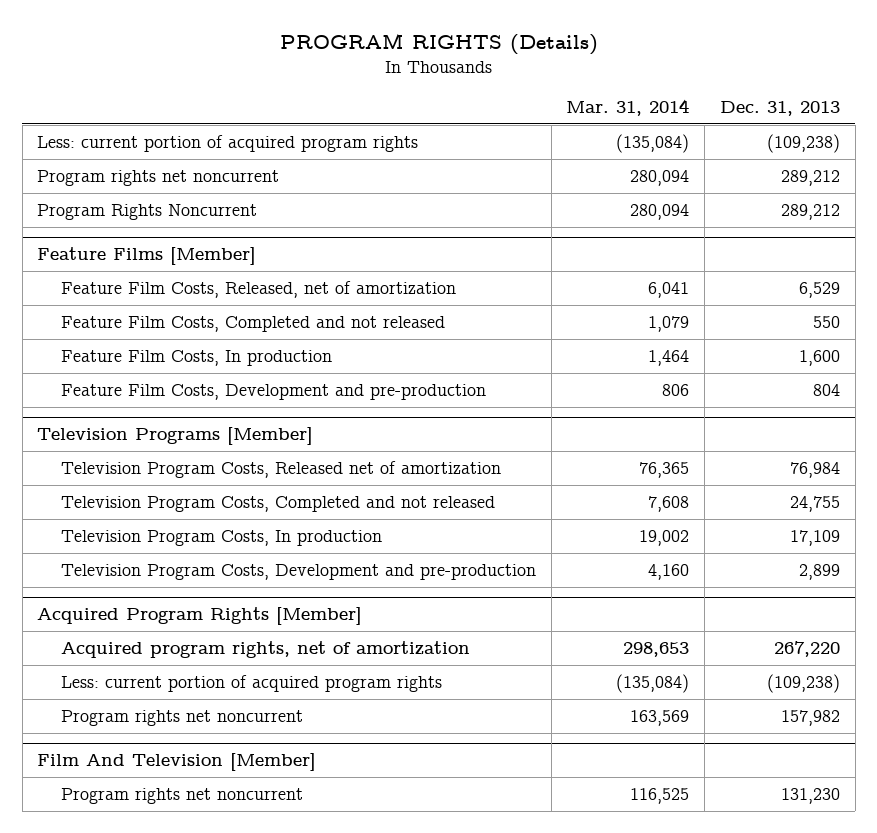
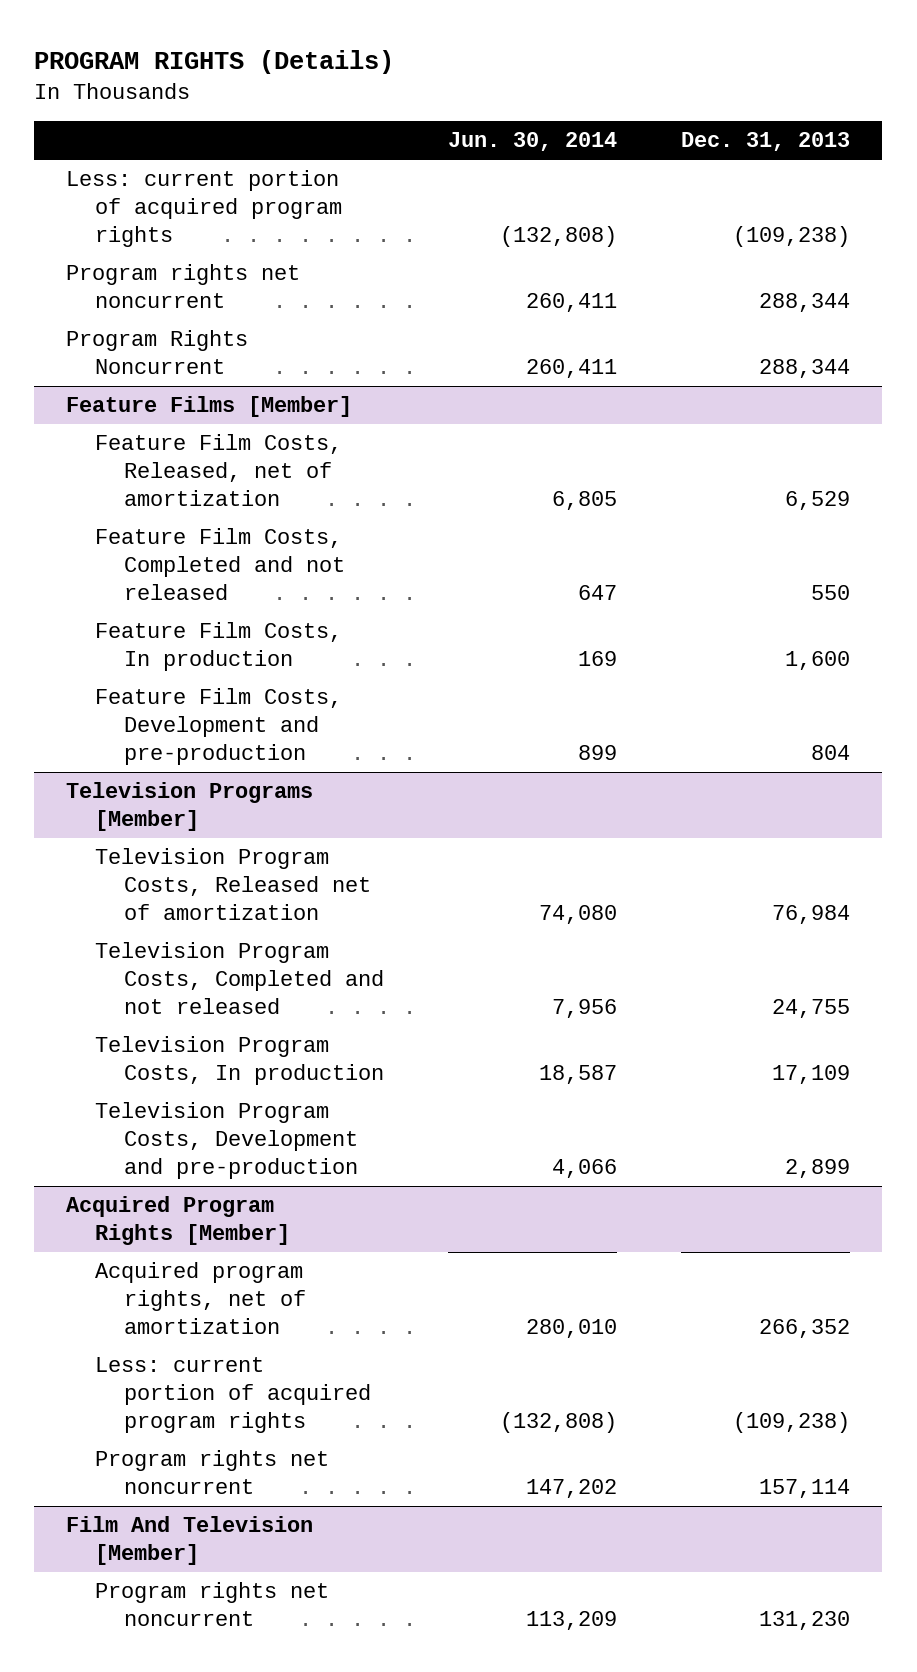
[566,98,690,116] Mar. 31, 2014 -> none
none -> [448,132,618,152] Jun. 30, 2014
[780,169,840,186] 289,212 -> [759,293,851,313] 288,344
[780,203,840,220] 289,212 -> [759,359,851,379] 288,344
[773,640,840,657] 267,220 -> [759,1318,851,1338] 266,352
[780,709,840,726] 157,982 -> [759,1479,851,1499] 157,114

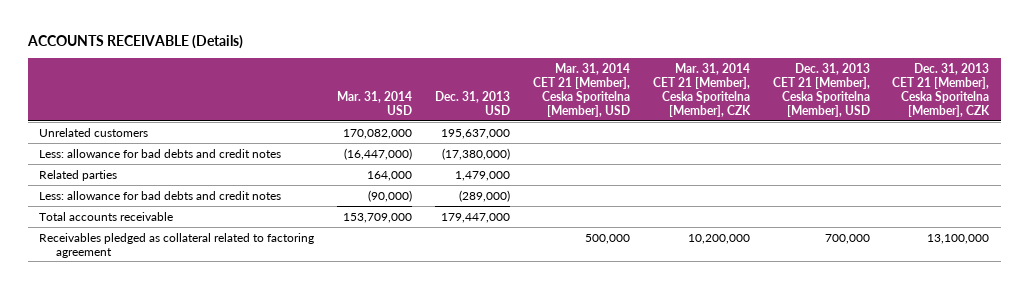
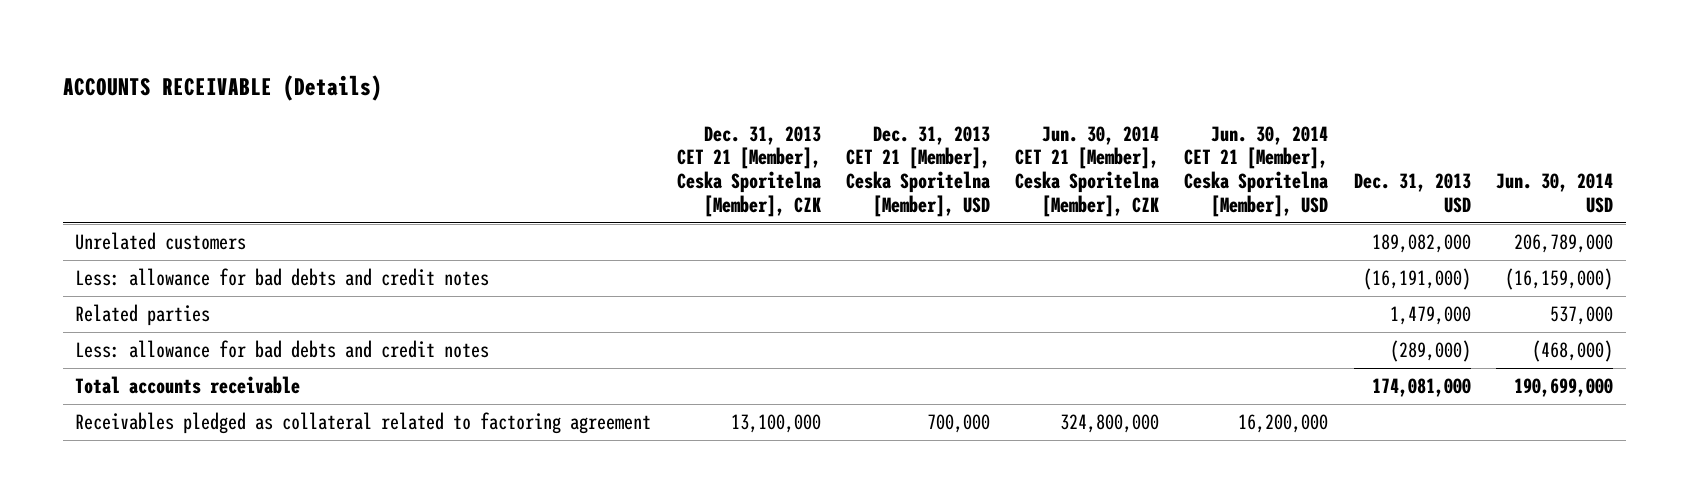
[337,90,413,115] Mar. 31, 2014 USD -> none
[532,62,630,117] Mar. 31, 2014 CET 21 [Member], Ceska Sporitelna [Member], USD -> none
[652,62,751,117] Mar. 31, 2014 CET 21 [Member], Ceska Sporitelna [Member], CZK -> none
none -> [1015,125,1161,218] Jun. 30, 2014 CET 21 [Member], Ceska Sporitelna [Member], CZK
none -> [1184,125,1330,218] Jun. 30, 2014 CET 21 [Member], Ceska Sporitelna [Member], USD
none -> [1496,173,1614,214] Jun. 30, 2014 USD
[441,128,511,139] 195,637,000 -> [1371,234,1471,254] 189,082,000
[442,147,511,160] (17,380,000) -> [1362,268,1471,291] (16,191,000)
[441,212,511,223] 179,447,000 -> [1371,378,1471,398] 174,081,000

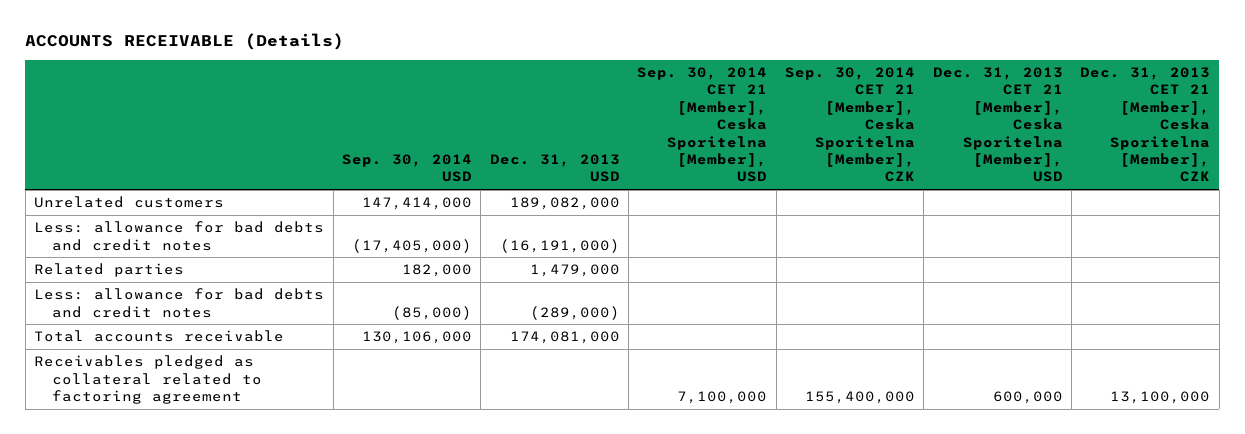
[1015,125,1161,218] Jun. 30, 2014 CET 21 [Member], Ceska Sporitelna [Member], CZK -> none
[1184,125,1330,218] Jun. 30, 2014 CET 21 [Member], Ceska Sporitelna [Member], USD -> none
[1496,173,1614,214] Jun. 30, 2014 USD -> none
none -> [341,153,472,183] Sep. 30, 2014 USD
none -> [637,67,768,183] Sep. 30, 2014 CET 21 [Member], Ceska Sporitelna [Member], USD
none -> [785,67,916,183] Sep. 30, 2014 CET 21 [Member], Ceska Sporitelna [Member], CZK
[926,414,990,434] 700,000 -> [992,390,1063,404] 600,000

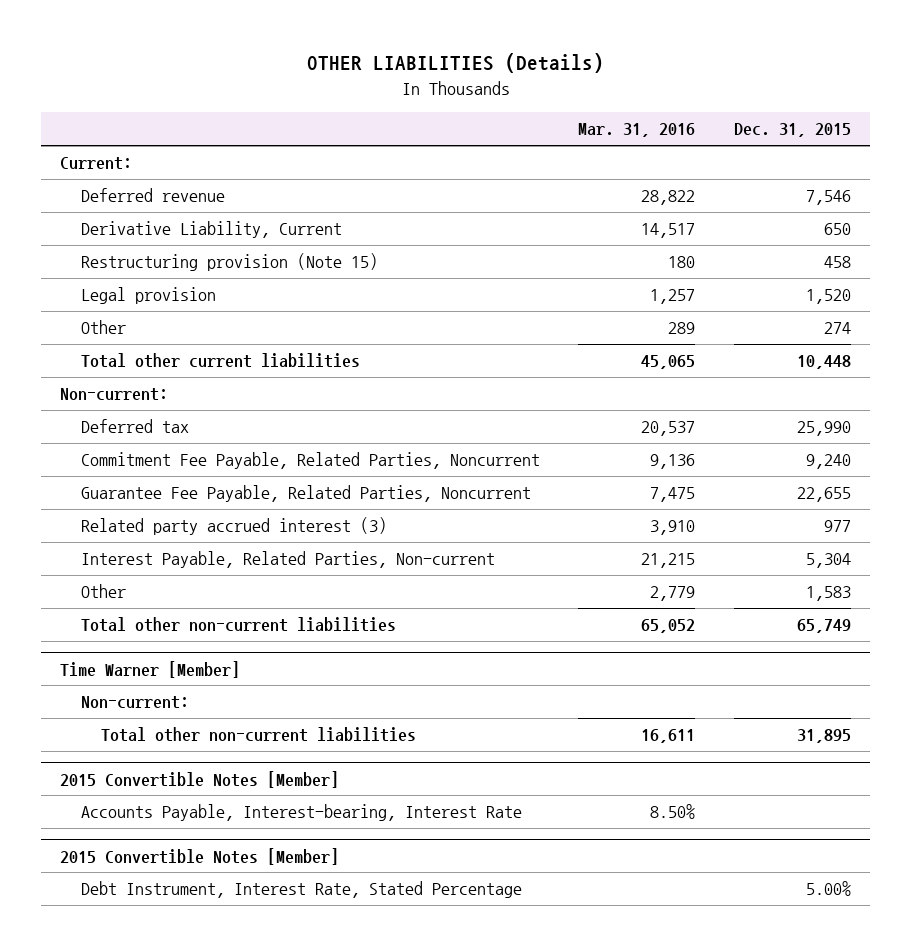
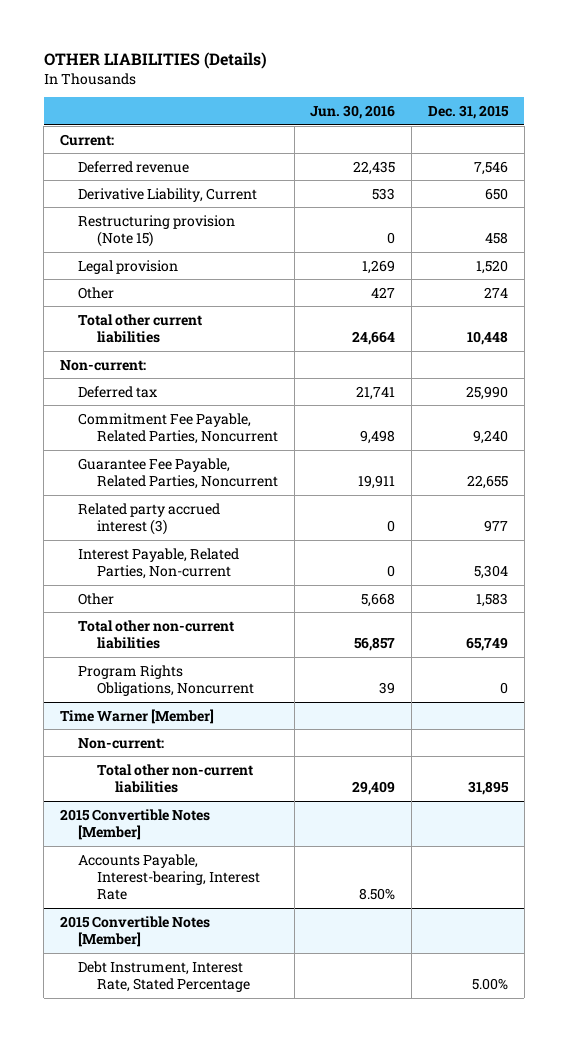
[578,123,696,138] Mar. 31, 2016 -> none
none -> [310,105,396,120] Jun. 30, 2016
none -> [78,664,254,696] Program Rights Obligations, Noncurrent

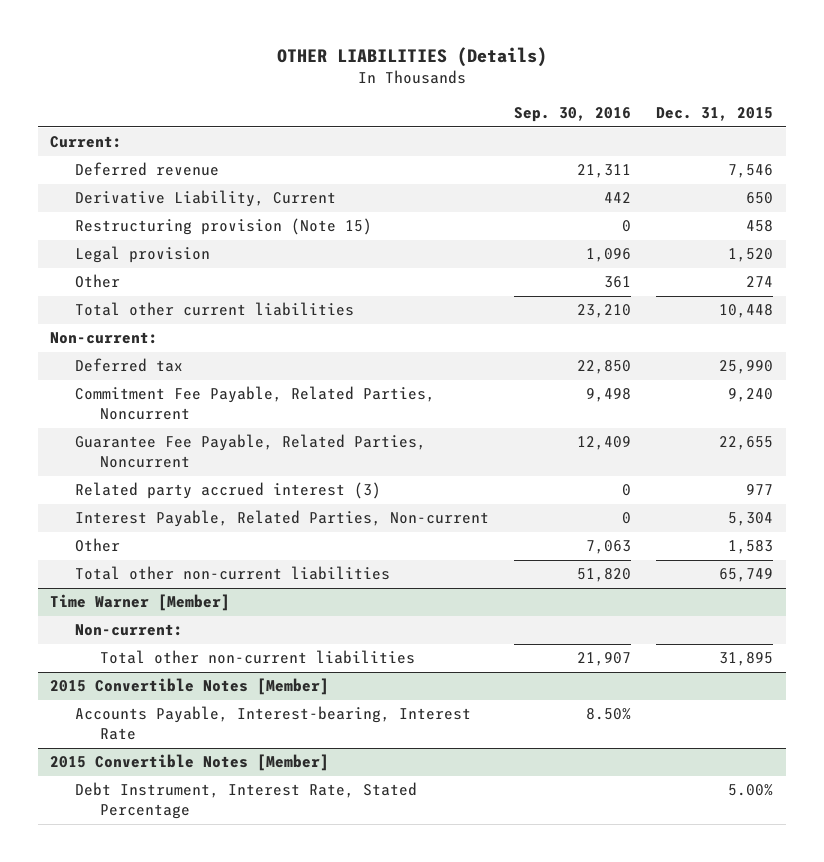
[310,105,396,120] Jun. 30, 2016 -> none
none -> [514,107,632,123] Sep. 30, 2016
[78,664,254,696] Program Rights Obligations, Noncurrent -> none

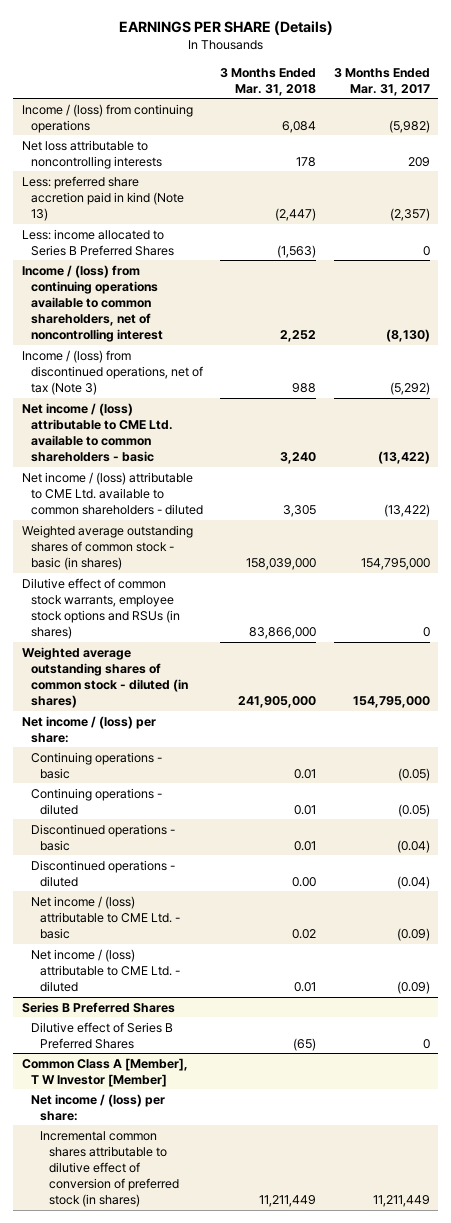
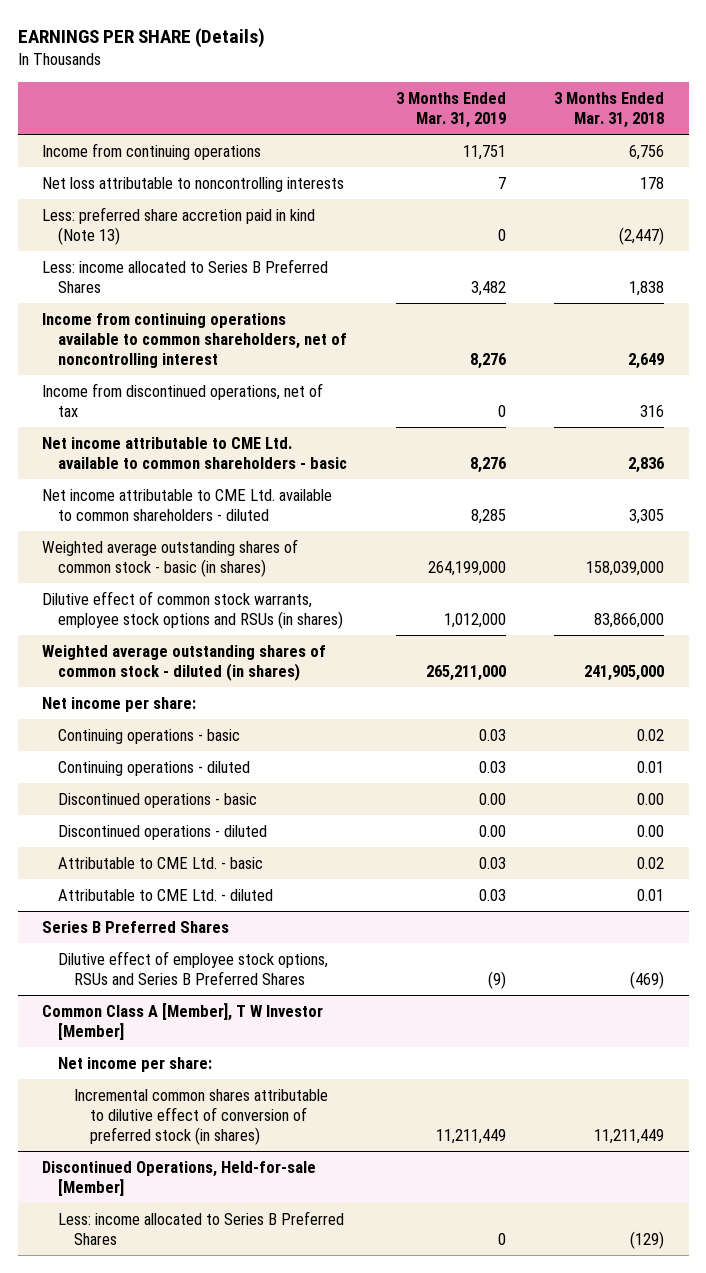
[333,67,430,96] 3 Months Ended Mar. 31, 2017 -> none
none -> [395,91,506,128] 3 Months Ended Mar. 31, 2019
[21,103,193,133] Income / (loss) from continuing operations -> [42,143,262,161] Income from continuing operations
[282,120,317,133] 6,084 -> [629,145,665,161] 6,756
[277,244,317,258] (1,563) -> [629,280,665,296] 1,838
[21,264,163,343] Income / (loss) from continuing operations available to common shareholders, net of noncontrolling interest -> [42,313,348,368] Income from continuing operations available to common shareholders, net of noncontrolling interest
[280,330,317,343] 2,252 -> [628,352,665,369] 2,649
[21,349,203,395] Income / (loss) from discontinued operations, net of tax (Note 3) -> [42,383,324,417] Income from discontinued operations, net of tax
[292,382,317,393] 988 -> [640,404,665,417] 316
[21,402,173,463] Net income / (loss) attributable to CME Ltd. available to common shareholders - basic -> [42,437,348,469] Net income attributable to CME Ltd. available to common shareholders - basic
[280,452,317,465] 3,240 -> [628,456,665,473] 2,836
[21,471,203,515] Net income / (loss) attributable to CME Ltd. available to common shareholders - diluted -> [42,489,333,521] Net income attributable to CME Ltd. available to common shareholders - diluted
[21,715,156,743] Net income / (loss) per share: -> [42,697,197,713] Net income per share:
[294,768,317,779] 0.01 -> [637,729,665,742] 0.02
[294,840,317,851] 0.01 -> [637,793,665,806] 0.00
[30,895,181,939] Net income / (loss) attributable to CME Ltd. - basic -> [58,857,264,870] Attributable to CME Ltd. - basic
[30,948,181,992] Net income / (loss) attributable to CME Ltd. - diluted -> [58,889,274,902] Attributable to CME Ltd. - diluted
[30,1021,173,1049] Dilutive effect of Series B Preferred Shares -> [58,951,329,985] Dilutive effect of employee stock options, RSUs and Series B Preferred Shares
[293,1037,317,1051] (65) -> [630,970,665,989] (469)
[30,1093,165,1121] Net income / (loss) per share: -> [58,1057,213,1073] Net income per share:
none -> [42,1161,317,1196] Discontinued Operations, Held-for-sale [Member]
none -> [58,1211,345,1245] Less: income allocated to Series B Preferred Shares

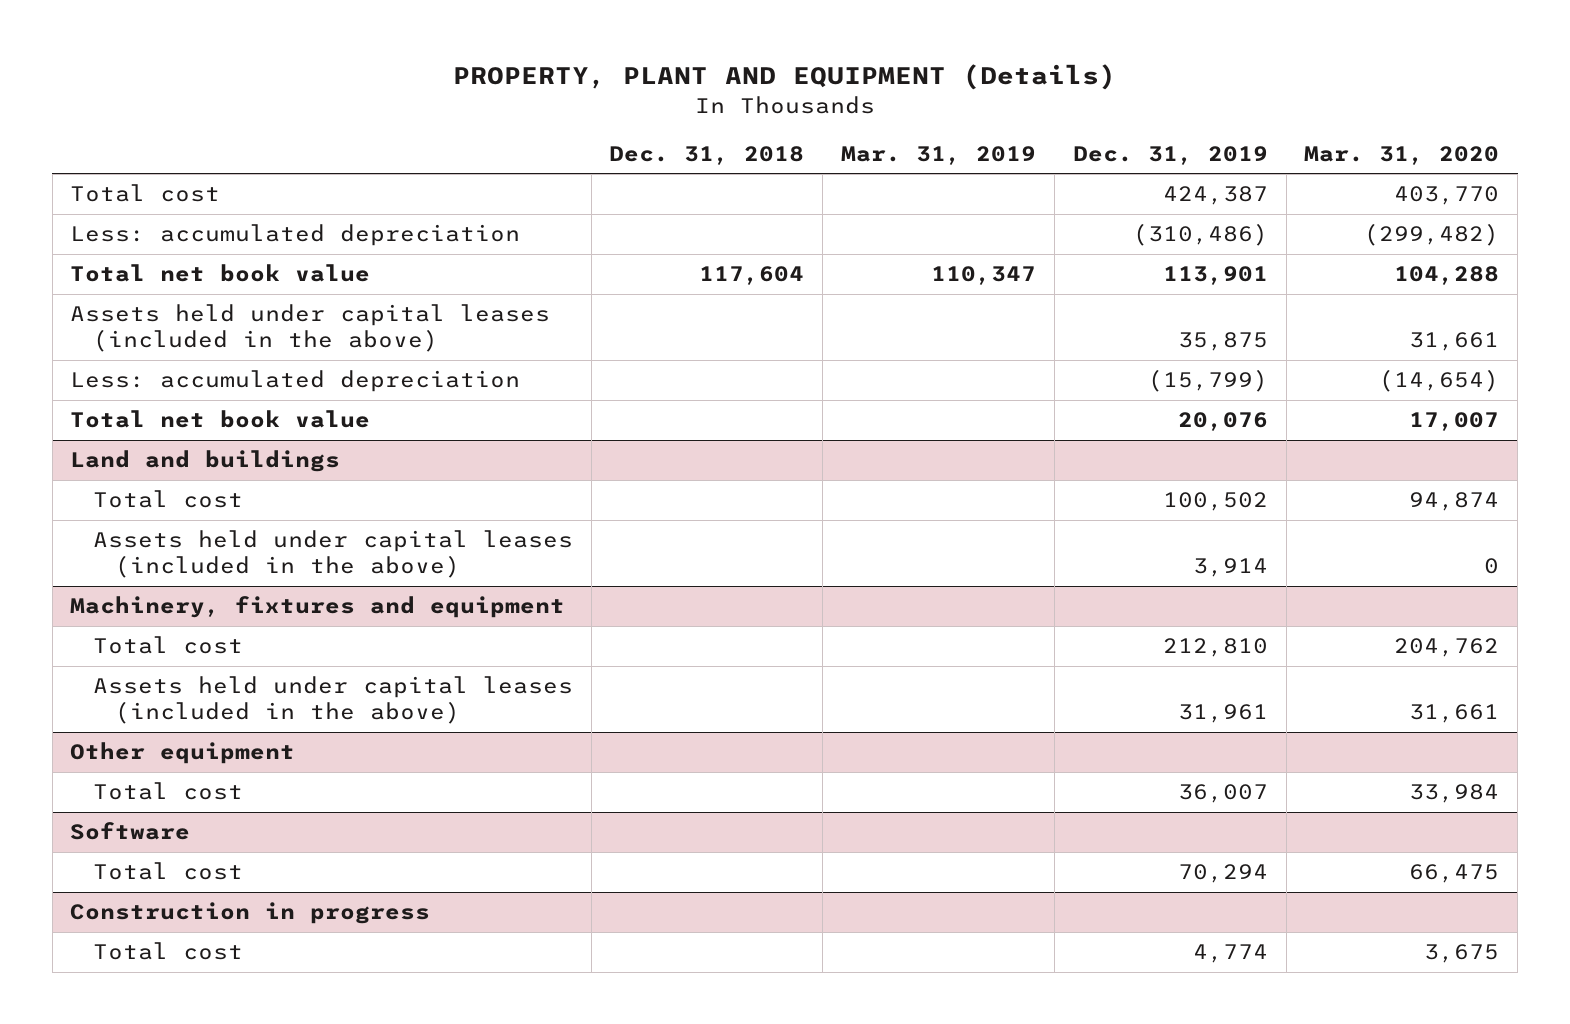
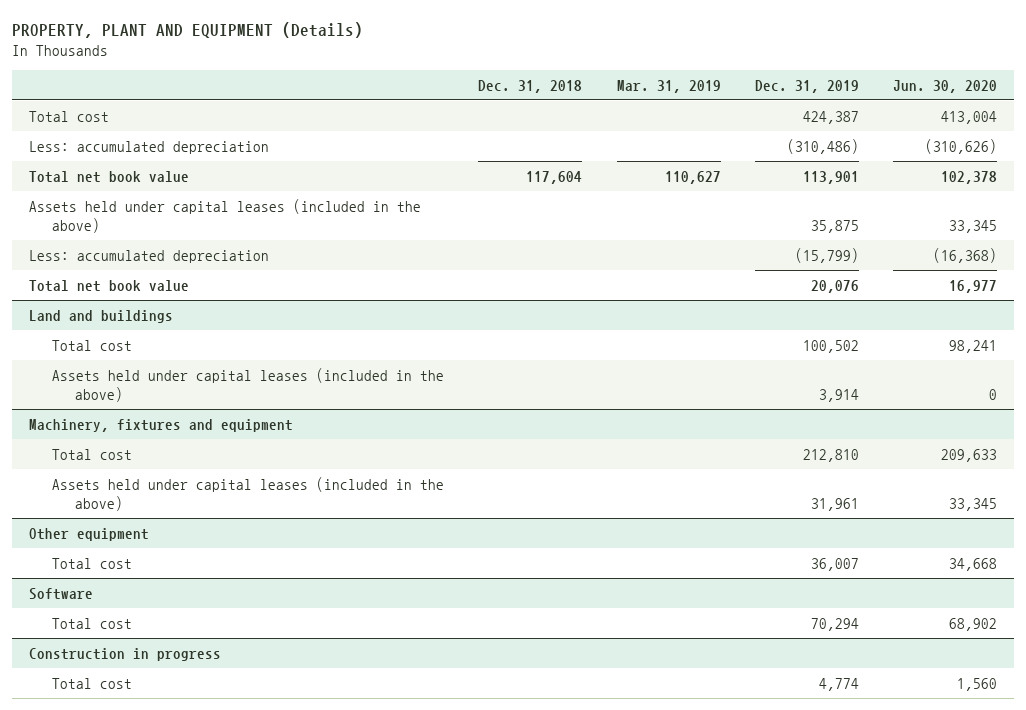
[1304,145,1500,165] Mar. 31, 2020 -> none
none -> [892,79,997,93] Jun. 30, 2020
[931,266,1037,286] 110,347 -> [664,170,721,184] 110,627

